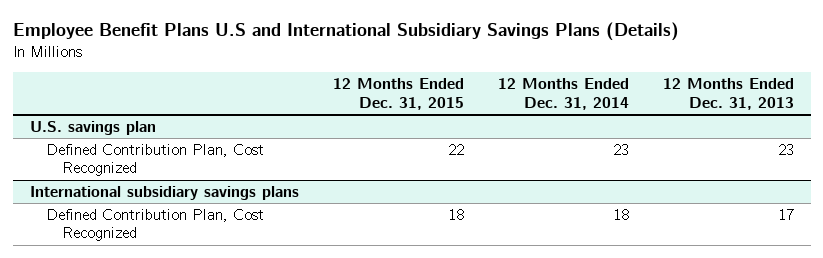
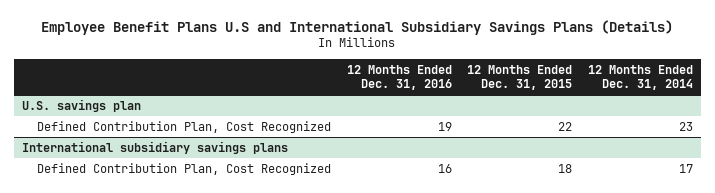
[662,78,794,110] 12 Months Ended Dec. 31, 2013 -> none
none -> [346,64,452,91] 12 Months Ended Dec. 31, 2016
[612,209,629,221] 18 -> [679,163,694,173] 17

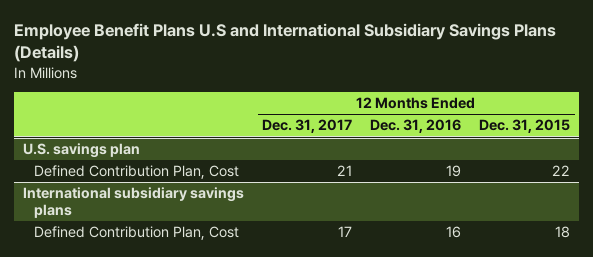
[588,64,694,91] 12 Months Ended Dec. 31, 2014 -> none
none -> [262,119,353,134] Dec. 31, 2017
[36,120,331,133] Defined Contribution Plan, Cost Recognized -> [33,165,239,180] Defined Contribution Plan, Cost
[36,162,331,175] Defined Contribution Plan, Cost Recognized -> [33,226,239,241] Defined Contribution Plan, Cost

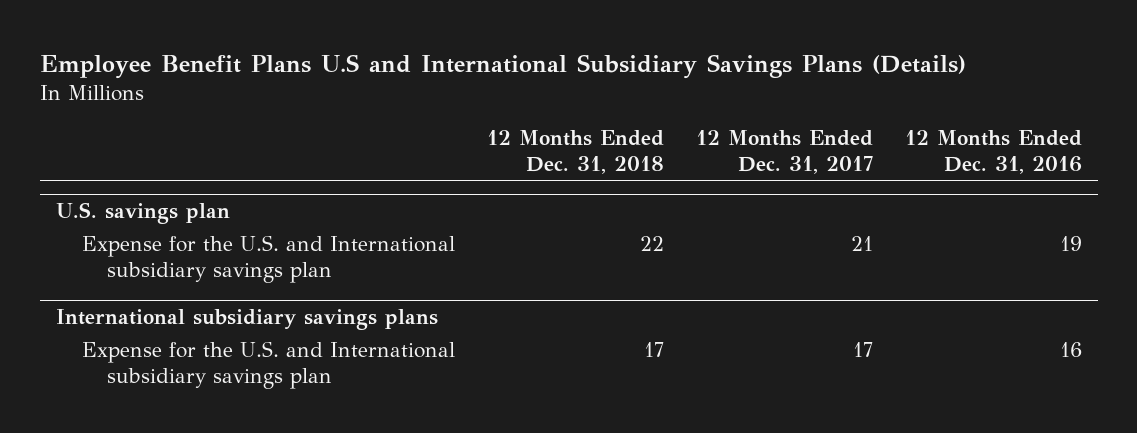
[479,119,571,134] Dec. 31, 2015 -> none
none -> [486,129,664,175] 12 Months Ended Dec. 31, 2018
[33,165,239,180] Defined Contribution Plan, Cost -> [81,234,455,284] Expense for the U.S. and International subsidiary savings plan
[33,226,239,241] Defined Contribution Plan, Cost -> [81,340,455,390] Expense for the U.S. and International subsidiary savings plan

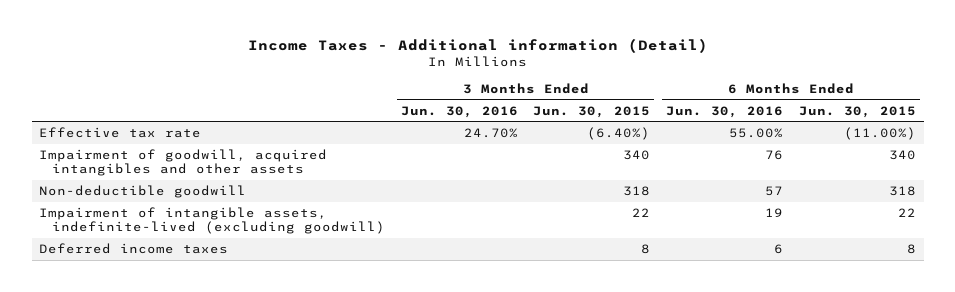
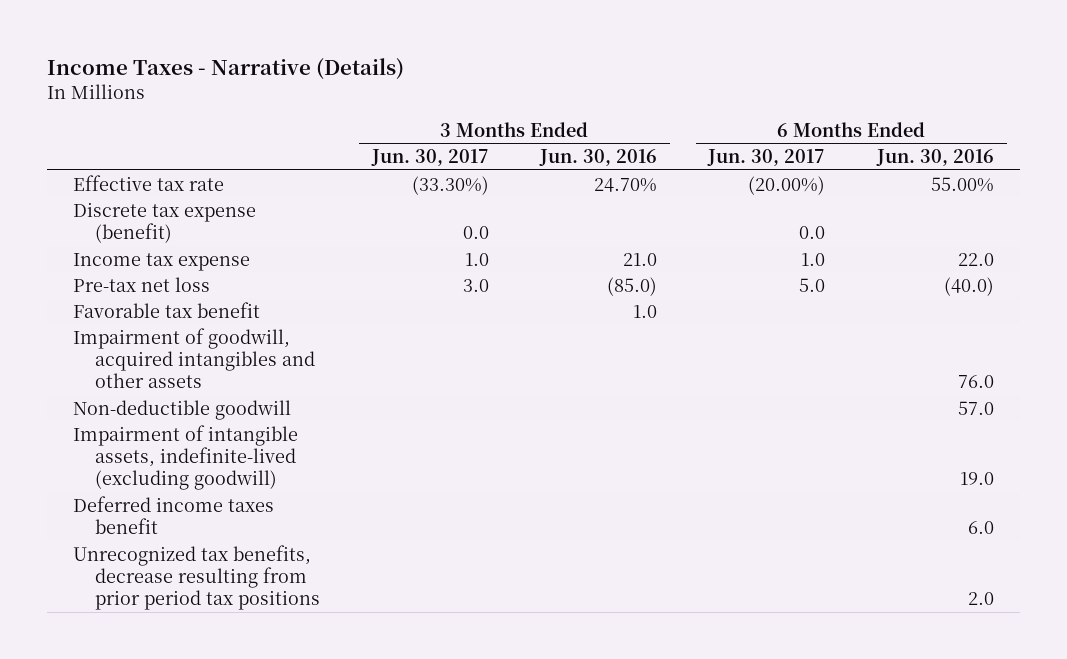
[247,37,708,53] Income Taxes - Additional information (Detail) -> [47,58,405,81] Income Taxes - Narrative (Details)
[533,105,651,118] Jun. 30, 2015 -> none
[798,105,916,118] Jun. 30, 2015 -> none
none -> [370,149,489,167] Jun. 30, 2017
none -> [707,149,826,167] Jun. 30, 2017
none -> [73,201,257,243] Discrete tax expense (benefit)
none -> [73,252,251,271] Income tax expense
none -> [73,276,211,292] Pre-tax net loss
none -> [73,301,261,318] Favorable tax benefit
[765,150,784,161] 76 -> [957,375,994,389] 76.0
[765,186,784,197] 57 -> [957,400,994,415] 57.0
[765,208,784,218] 19 -> [959,472,994,486] 19.0
[39,243,229,255] Deferred income taxes -> [73,495,275,534] Deferred income taxes benefit
[774,244,784,255] 6 -> [967,520,994,534] 6.0
none -> [73,544,321,611] Unrecognized tax benefits, decrease resulting from prior period tax positions

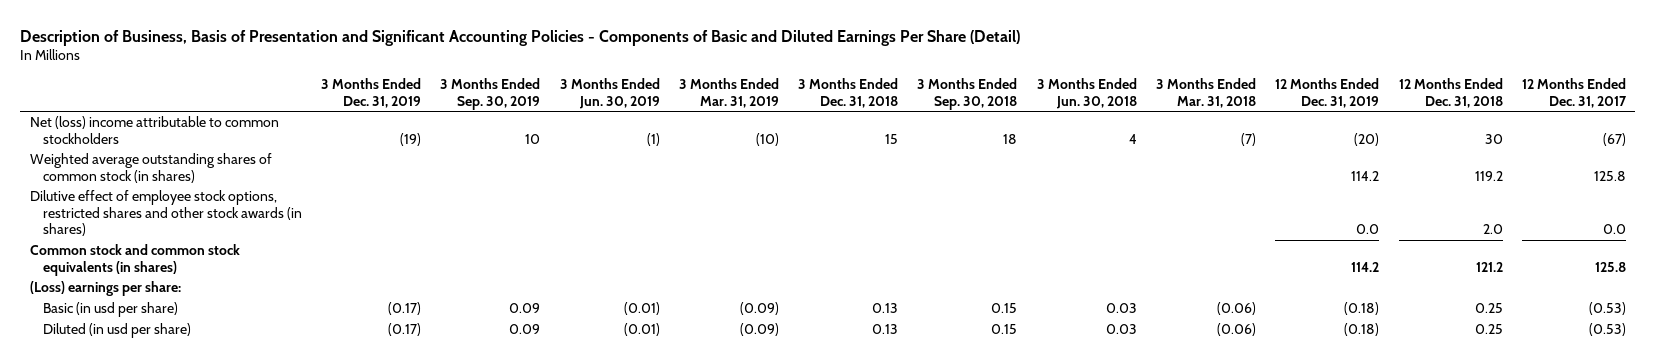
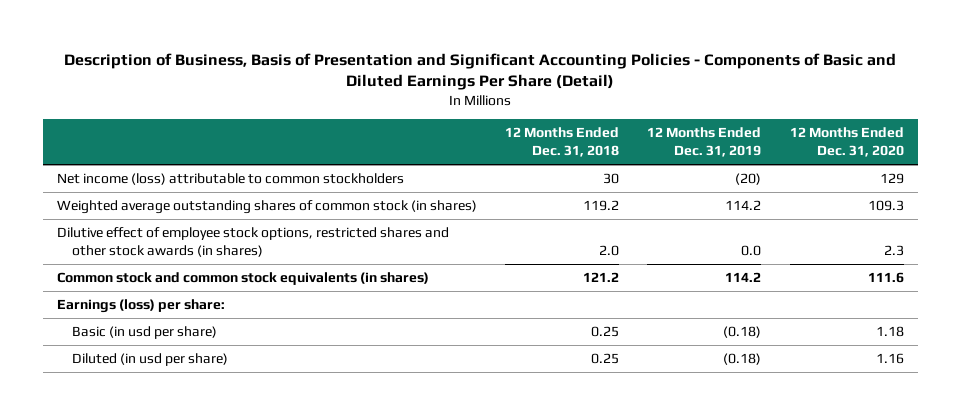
[321,78,422,108] 3 Months Ended Dec. 31, 2019 -> none
[440,78,541,110] 3 Months Ended Sep. 30, 2019 -> none
[559,78,660,109] 3 Months Ended Jun. 30, 2019 -> none
[678,78,779,108] 3 Months Ended Mar. 31, 2019 -> none
[798,78,899,108] 3 Months Ended Dec. 31, 2018 -> none
[917,78,1018,110] 3 Months Ended Sep. 30, 2018 -> none
[1036,78,1137,109] 3 Months Ended Jun. 30, 2018 -> none
[1155,78,1256,108] 3 Months Ended Mar. 31, 2018 -> none
[1521,78,1627,108] 12 Months Ended Dec. 31, 2017 -> none
none -> [789,127,904,158] 12 Months Ended Dec. 31, 2020
[29,116,279,144] Net (loss) income attributable to common stockholders -> [57,173,405,186] Net income (loss) attributable to common stockholders
[29,281,181,297] (Loss) earnings per share: -> [57,299,226,314] Earnings (loss) per share:

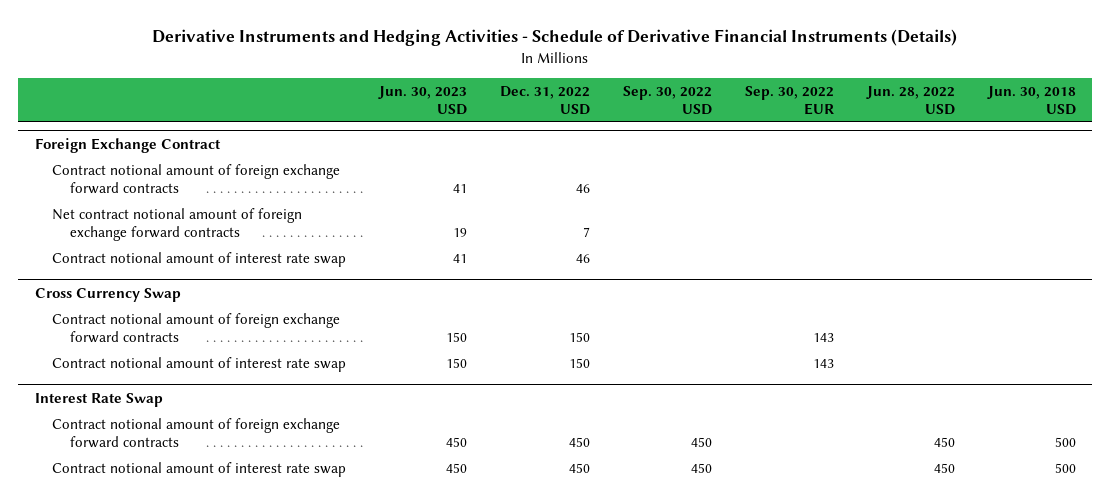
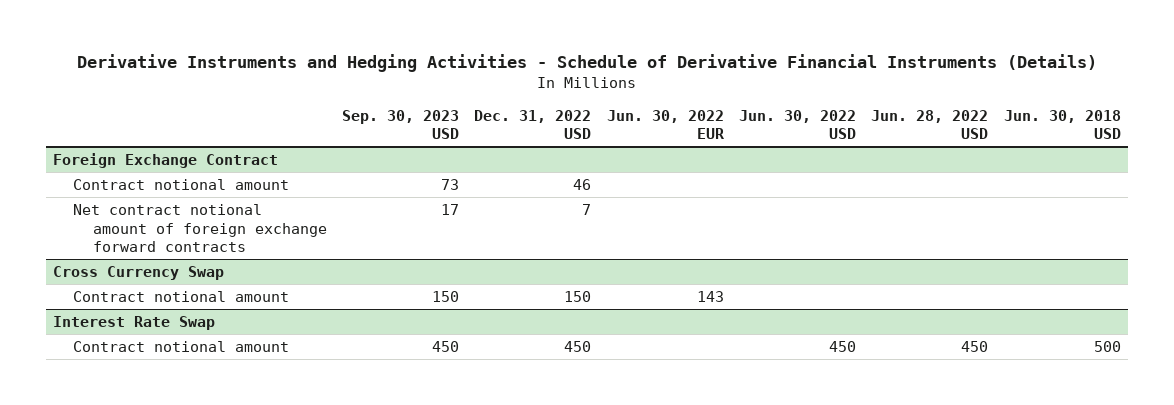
[378,85,468,115] Jun. 30, 2023 USD -> none
[622,85,712,115] Sep. 30, 2022 USD -> none
[744,85,834,115] Sep. 30, 2022 EUR -> none
none -> [341,109,459,140] Sep. 30, 2023 USD
none -> [606,109,725,140] Jun. 30, 2022 EUR
none -> [738,109,856,140] Jun. 30, 2022 USD
[52,163,341,194] Contract notional amount of foreign exchange forward contracts -> [72,178,289,190] Contract notional amount
[52,251,347,267] Contract notional amount of interest rate swap -> none
[52,356,347,372] Contract notional amount of interest rate swap -> none
[52,312,341,343] Contract notional amount of foreign exchange forward contracts -> [72,290,289,302] Contract notional amount
[52,461,347,477] Contract notional amount of interest rate swap -> none
[52,417,341,448] Contract notional amount of foreign exchange forward contracts -> [72,340,289,352] Contract notional amount

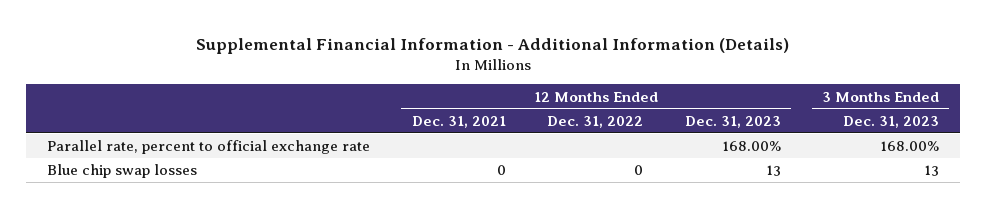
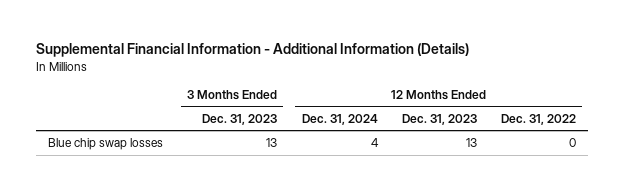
[411,115,506,128] Dec. 31, 2021 -> none
none -> [301,113,378,125] Dec. 31, 2024
[47,140,371,155] Parallel rate, percent to official exchange rate -> none

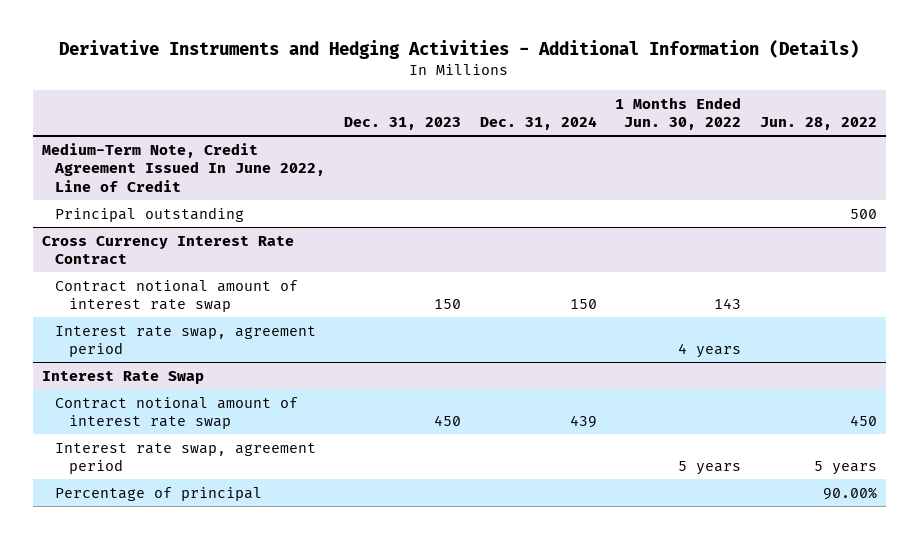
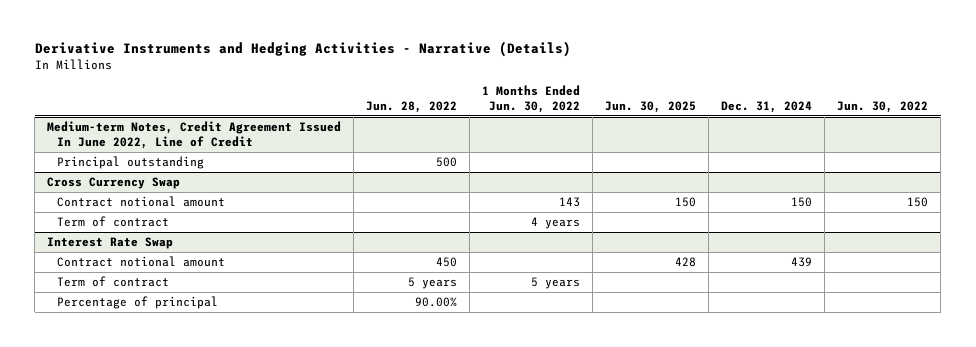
[59,40,860,60] Derivative Instruments and Hedging Activities - Additional Information (Details) -> [34,41,571,58] Derivative Instruments and Hedging Activities - Narrative (Details)
[343,117,461,131] Dec. 31, 2023 -> none
none -> [605,101,697,114] Jun. 30, 2025
none -> [837,101,929,114] Jun. 30, 2022
[41,142,326,192] Medium-Term Note, Credit Agreement Issued In June 2022, Line of Credit -> [47,121,342,150] Medium-term Notes, Credit Agreement Issued In June 2022, Line of Credit
[41,235,294,265] Cross Currency Interest Rate Contract -> [47,177,181,190] Cross Currency Swap
[55,279,299,313] Contract notional amount of interest rate swap -> [57,196,226,208] Contract notional amount
[55,325,317,358] Interest rate swap, agreement period -> [57,216,170,228] Term of contract
[55,396,299,430] Contract notional amount of interest rate swap -> [57,256,226,268] Contract notional amount
[55,442,317,475] Interest rate swap, agreement period -> [57,276,170,288] Term of contract

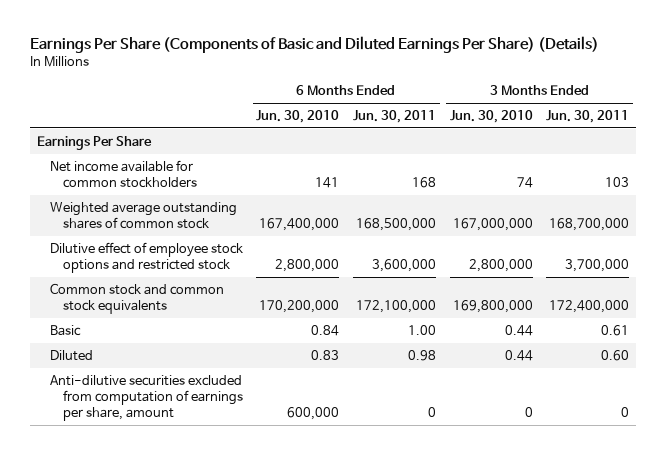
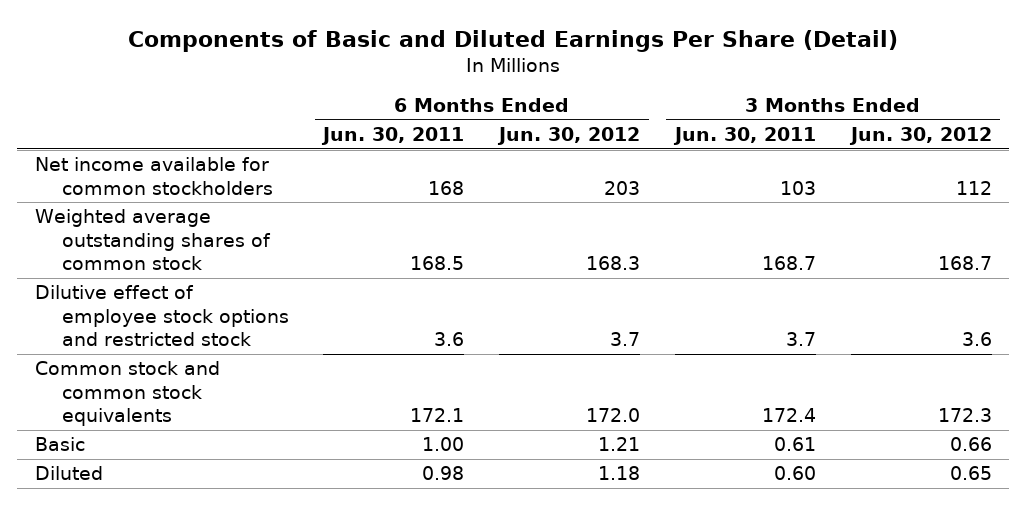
[29,36,599,54] Earnings Per Share (Components of Basic and Diluted Earnings Per Share) (Details) -> [128,29,899,52] Components of Basic and Diluted Earnings Per Share (Detail)
[256,109,340,123] Jun. 30, 2010 -> none
[449,109,533,123] Jun. 30, 2010 -> none
none -> [497,127,641,146] Jun. 30, 2012
none -> [848,127,992,146] Jun. 30, 2012
[36,135,152,150] Earnings Per Share -> none
[356,217,437,231] 168,500,000 -> [410,256,465,271] 168.5
[549,217,630,231] 168,700,000 -> [761,256,816,271] 168.7
[372,258,437,272] 3,600,000 -> [434,332,465,347] 3.6
[565,258,630,272] 3,700,000 -> [785,332,816,347] 3.7
[356,299,437,313] 172,100,000 -> [410,408,465,423] 172.1
[549,299,630,313] 172,400,000 -> [761,408,816,423] 172.4
[49,374,243,421] Anti-dilutive securities excluded from computation of earnings per share, amount -> none

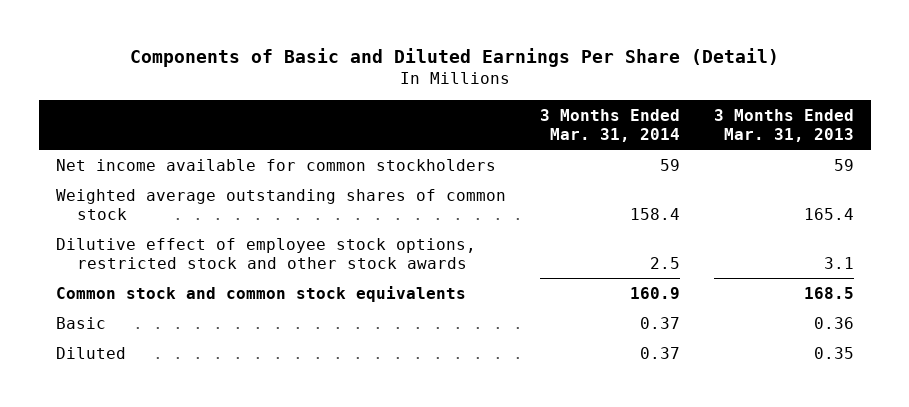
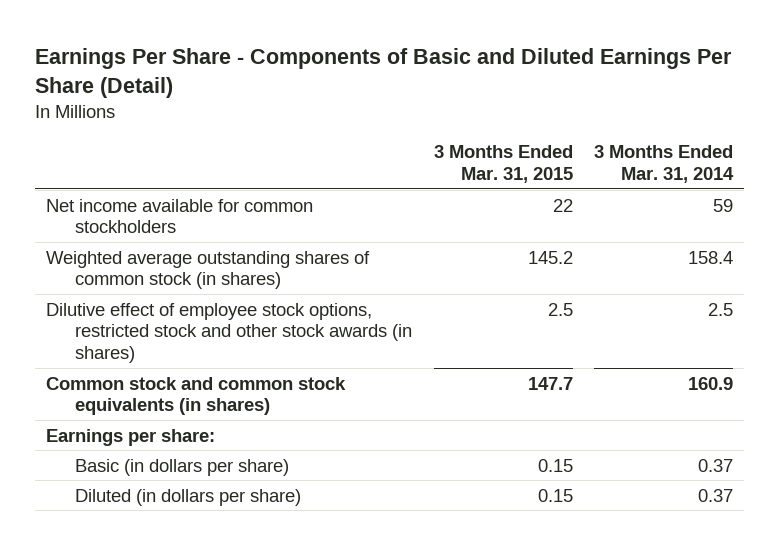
[129,48,779,68] Components of Basic and Diluted Earnings Per Share (Detail) -> [34,47,732,98] Earnings Per Share - Components of Basic and Diluted Earnings Per Share (Detail)
[713,108,854,143] 3 Months Ended Mar. 31, 2013 -> none
none -> [433,145,573,184] 3 Months Ended Mar. 31, 2015
[55,188,506,220] Weighted average outstanding shares of common stock -> [45,250,370,290] Weighted average outstanding shares of common stock (in shares)
[55,237,476,269] Dilutive effect of employee stock options, restricted stock and other stock awards -> [45,302,412,363] Dilutive effect of employee stock options, restricted stock and other stock awards (in shares)
[55,285,466,302] Common stock and common stock equivalents -> [45,376,346,416] Common stock and common stock equivalents (in shares)
none -> [45,428,215,446] Earnings per share:
[55,316,106,329] Basic -> [74,458,289,476] Basic (in dollars per share)
[55,346,126,359] Diluted -> [74,488,301,506] Diluted (in dollars per share)

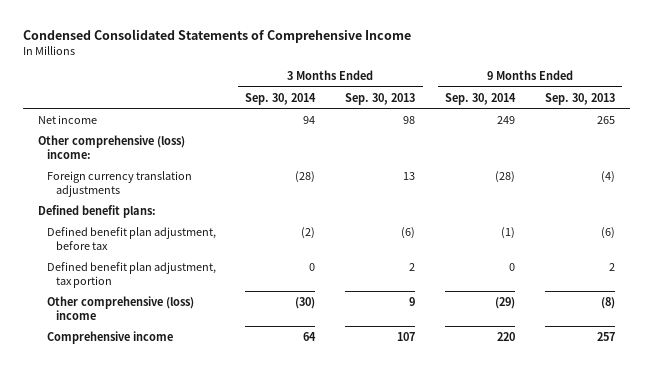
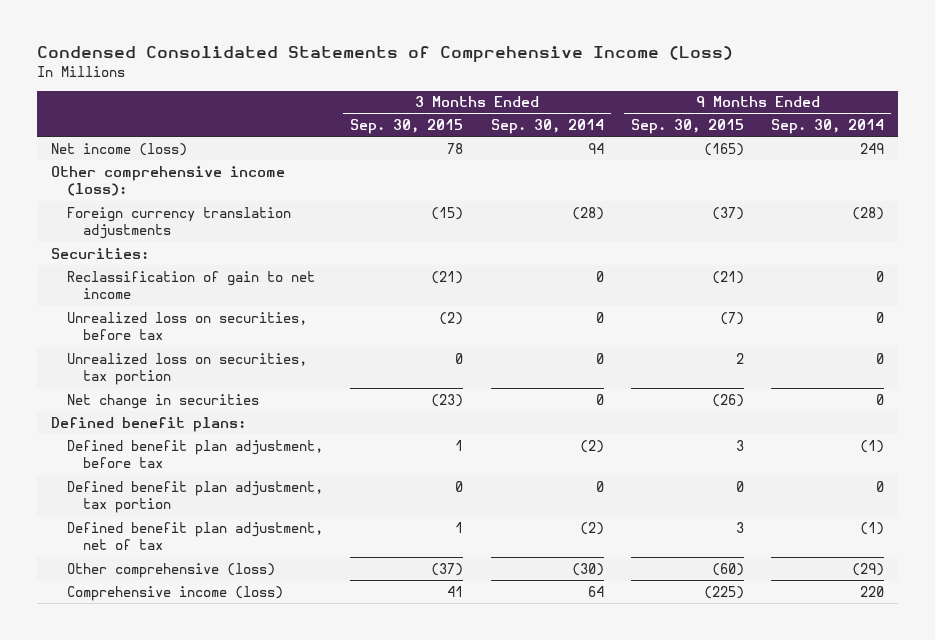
[22,28,411,43] Condensed Consolidated Statements of Comprehensive Income -> [36,46,733,64] Condensed Consolidated Statements of Comprehensive Income (Loss)
[345,92,416,105] Sep. 30, 2013 -> none
[544,92,615,105] Sep. 30, 2013 -> none
none -> [350,119,464,135] Sep. 30, 2015
none -> [631,119,745,135] Sep. 30, 2015
[37,114,97,124] Net income -> [50,142,187,156] Net income (loss)
[37,134,185,159] Other comprehensive (loss) income: -> [50,165,285,197] Other comprehensive income (loss):
none -> [50,247,149,259] Securities:
none -> [66,270,315,300] Reclassification of gain to net income
none -> [66,311,307,341] Unrealized loss on securities, before tax
none -> [66,352,307,386] Unrealized loss on securities, tax portion
none -> [66,393,259,409] Net change in securities
none -> [66,521,323,551] Defined benefit plan adjustment, net of tax
[46,295,194,320] Other comprehensive (loss) income -> [66,562,275,578] Other comprehensive (loss)
[46,330,173,344] Comprehensive income -> [66,585,283,601] Comprehensive income (loss)

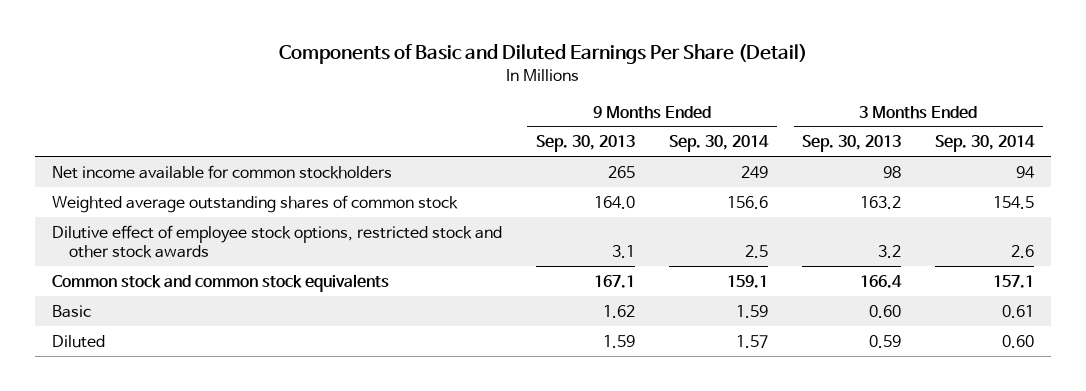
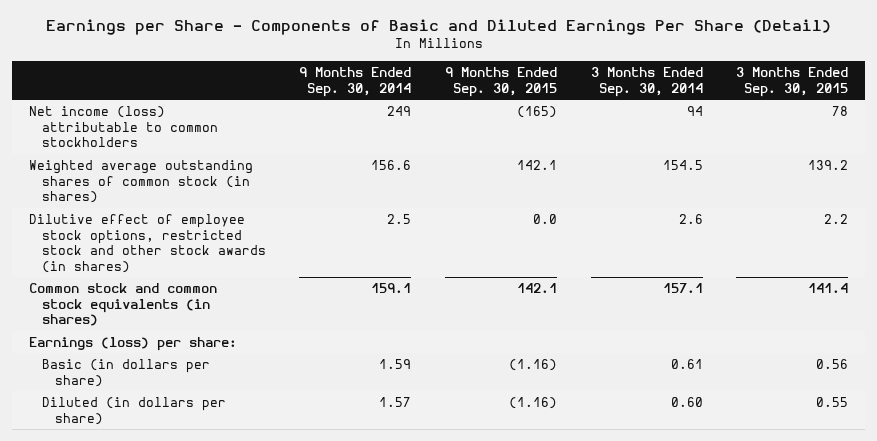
[279,44,808,65] Components of Basic and Diluted Earnings Per Share (Detail) -> [45,19,831,36] Earnings per Share - Components of Basic and Diluted Earnings Per Share (Detail)
[535,135,635,153] Sep. 30, 2013 -> none
[802,135,902,153] Sep. 30, 2013 -> none
none -> [445,67,558,97] 9 Months Ended Sep. 30, 2015
none -> [736,67,849,97] 3 Months Ended Sep. 30, 2015
[51,164,392,179] Net income available for common stockholders -> [28,105,218,148] Net income (loss) attributable to common stockholders
[51,194,458,213] Weighted average outstanding shares of common stock -> [28,159,253,204] Weighted average outstanding shares of common stock (in shares)
[51,224,502,258] Dilutive effect of employee stock options, restricted stock and other stock awards -> [28,213,266,273] Dilutive effect of employee stock options, restricted stock and other stock awards (in shares)
[51,273,389,292] Common stock and common stock equivalents -> [28,282,217,327] Common stock and common stock equivalents (in shares)
none -> [28,336,237,351] Earnings (loss) per share:
[51,304,91,318] Basic -> [41,358,210,387] Basic (in dollars per share)
[51,334,105,348] Diluted -> [41,396,226,425] Diluted (in dollars per share)

